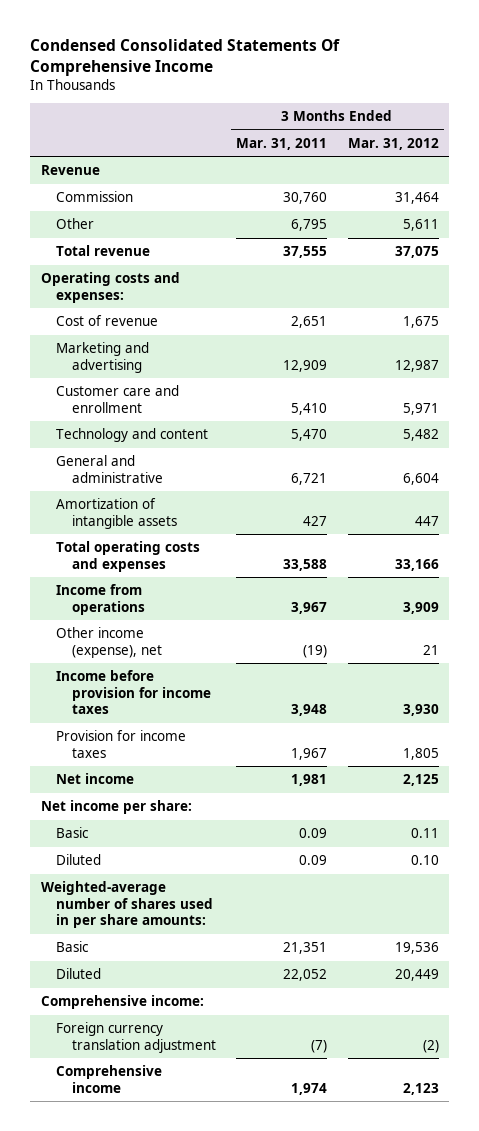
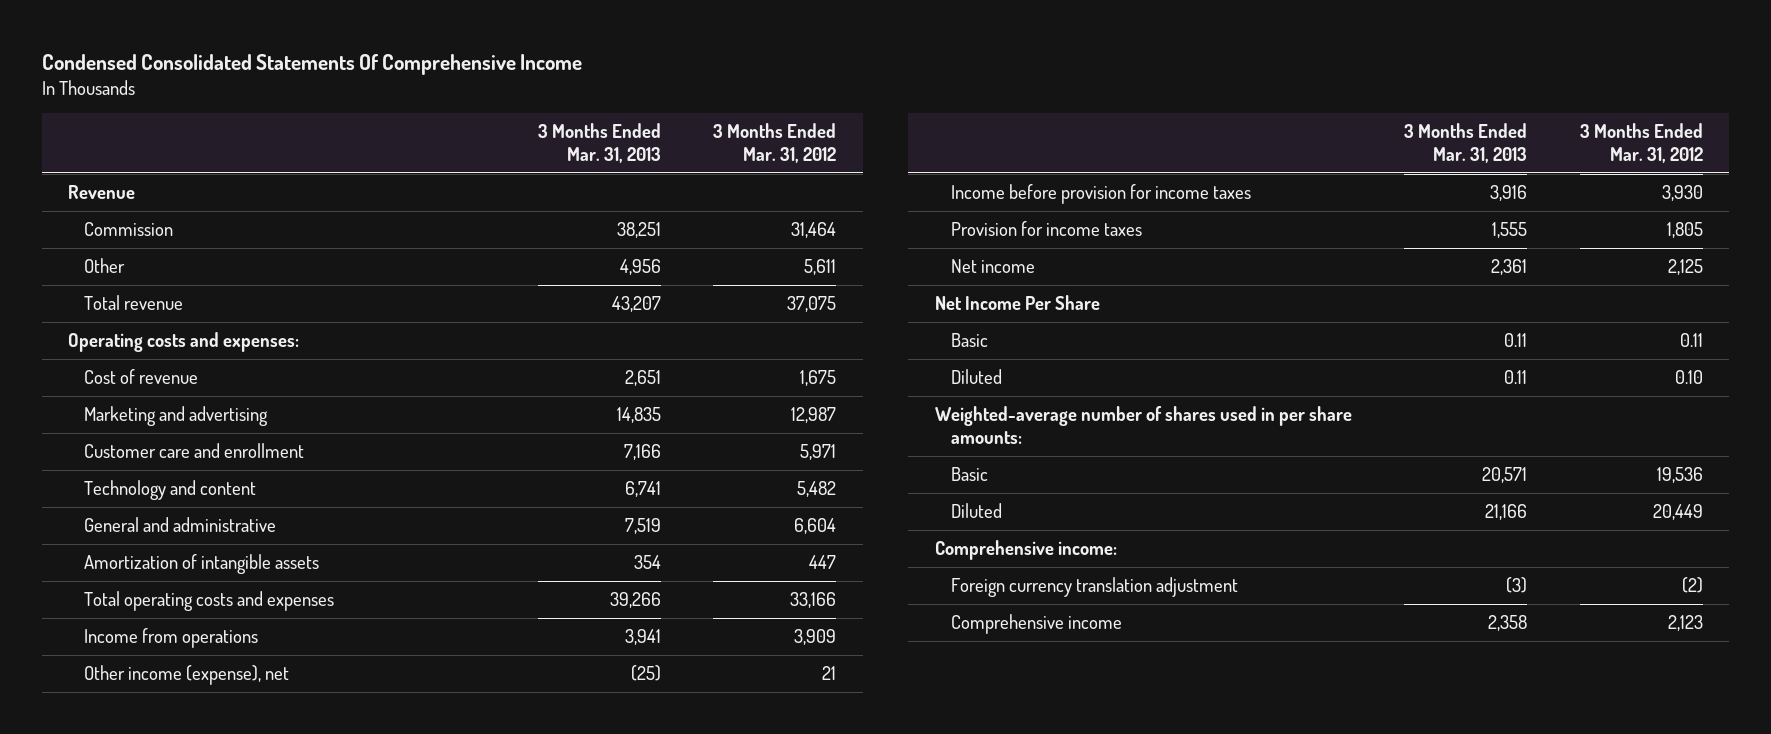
[236,137,328,150] Mar. 31, 2011 -> none
none -> [537,123,661,164] 3 Months Ended Mar. 31, 2013
[40,800,192,815] Net income per share: -> [934,295,1100,311] Net Income Per Share

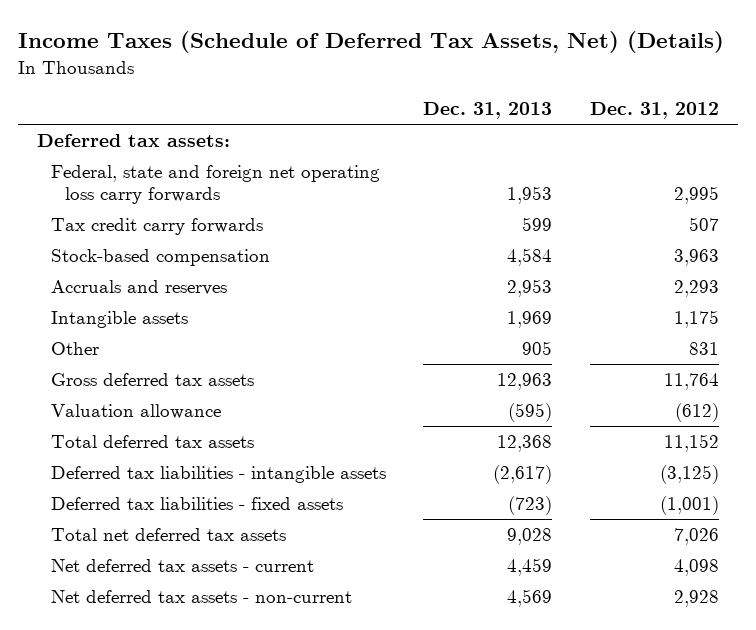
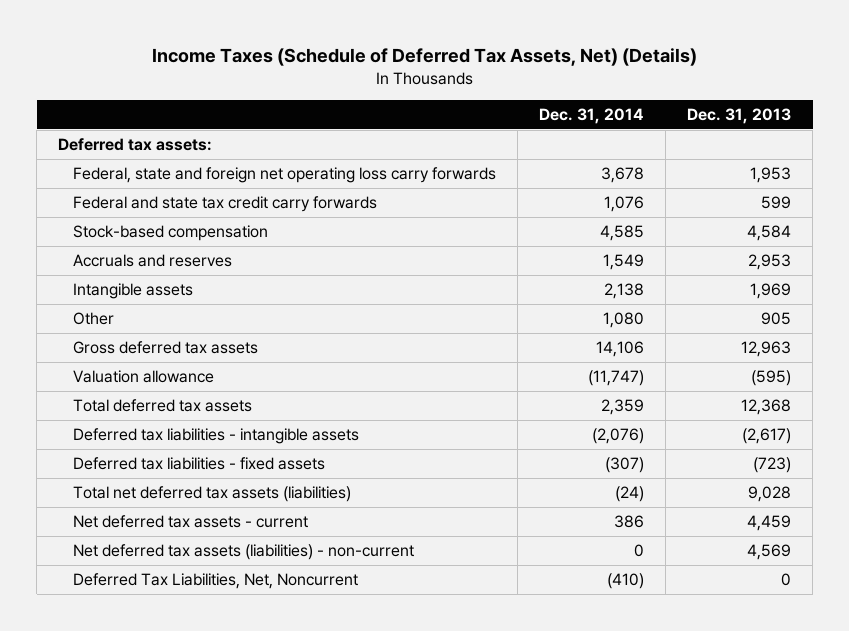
[590,101,720,119] Dec. 31, 2012 -> none
none -> [539,108,645,125] Dec. 31, 2014
[50,218,263,236] Tax credit carry forwards -> [73,196,378,213] Federal and state tax credit carry forwards
[50,528,286,542] Total net deferred tax assets -> [73,486,352,503] Total net deferred tax assets (liabilities)
[50,590,352,604] Net deferred tax assets - non-current -> [73,544,415,561] Net deferred tax assets (liabilities) - non-current
none -> [73,573,359,590] Deferred Tax Liabilities, Net, Noncurrent

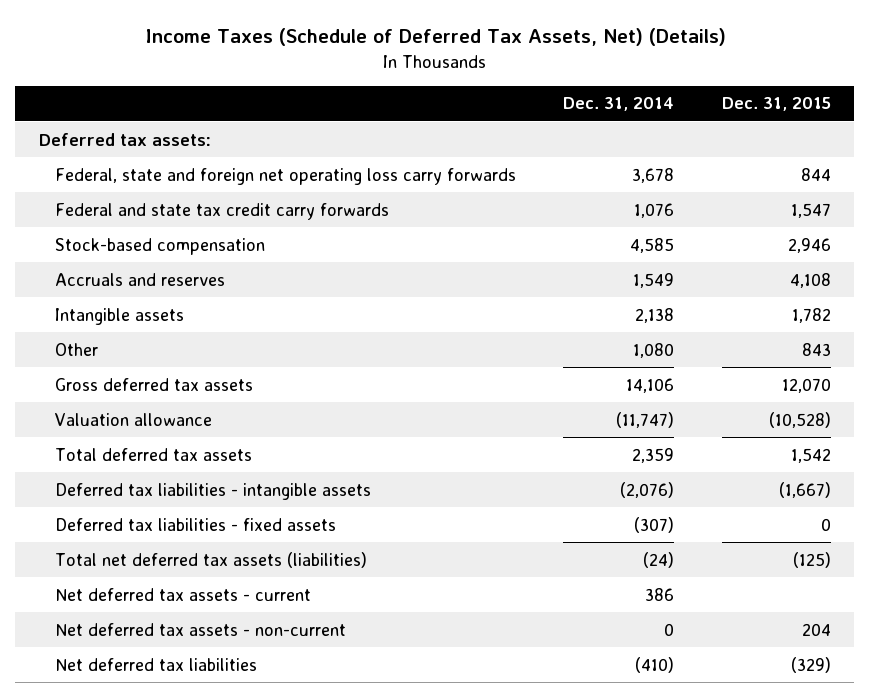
[687,108,792,125] Dec. 31, 2013 -> none
none -> [721,97,831,112] Dec. 31, 2015
[73,544,415,561] Net deferred tax assets (liabilities) - non-current -> [55,622,347,636] Net deferred tax assets - non-current
[73,573,359,590] Deferred Tax Liabilities, Net, Noncurrent -> [55,657,258,671] Net deferred tax liabilities

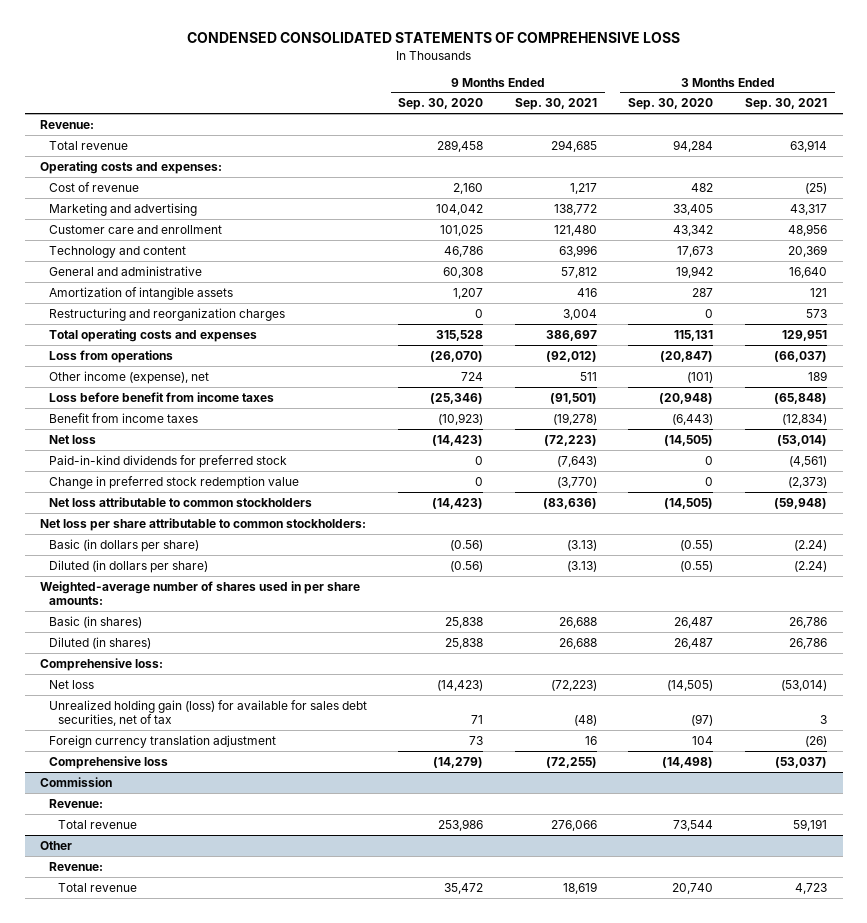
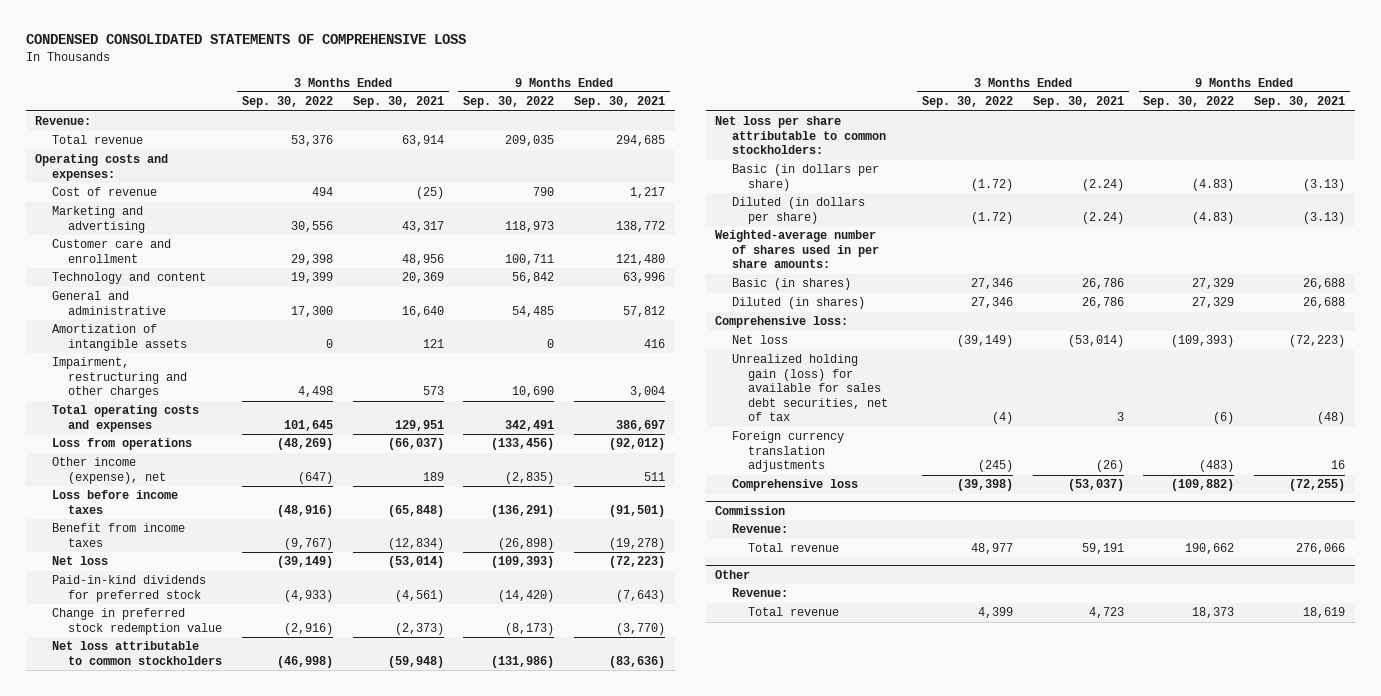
[398,98,484,111] Sep. 30, 2020 -> none
[628,98,714,111] Sep. 30, 2020 -> none
none -> [241,96,333,109] Sep. 30, 2022
none -> [463,96,555,109] Sep. 30, 2022
[49,307,286,321] Restructuring and reorganization charges -> [51,357,188,399] Impairment, restructuring and other charges
[49,391,275,402] Loss before benefit from income taxes -> [51,490,178,514] Loss before income taxes
[49,734,277,748] Foreign currency translation adjustment -> [731,431,844,473] Foreign currency translation adjustments

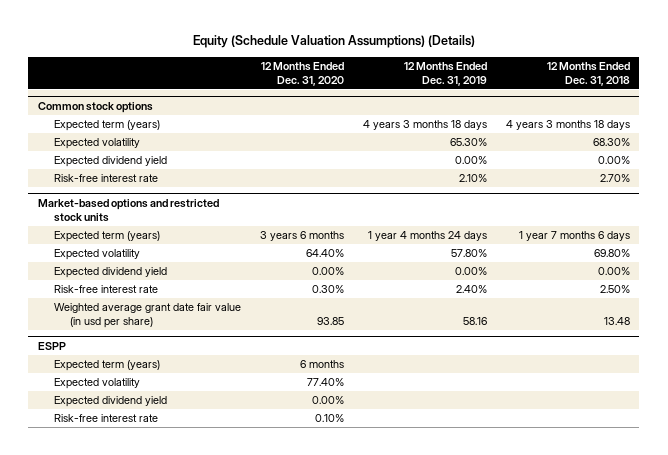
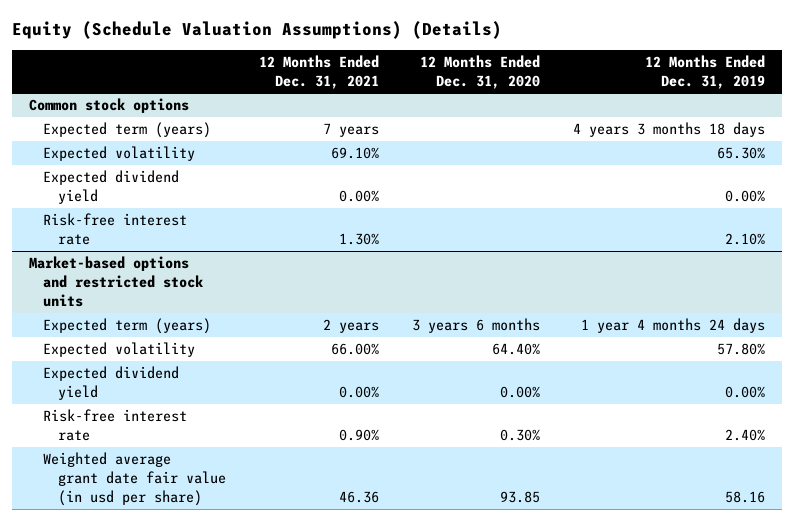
[546,61,630,86] 12 Months Ended Dec. 31, 2018 -> none
none -> [258,54,379,89] 12 Months Ended Dec. 31, 2021
[37,342,66,351] ESPP -> none
[53,360,160,372] Expected term (years) -> none
[53,378,140,390] Expected volatility -> none
[53,396,167,408] Expected dividend yield -> none
[53,414,158,423] Risk-free interest rate -> none

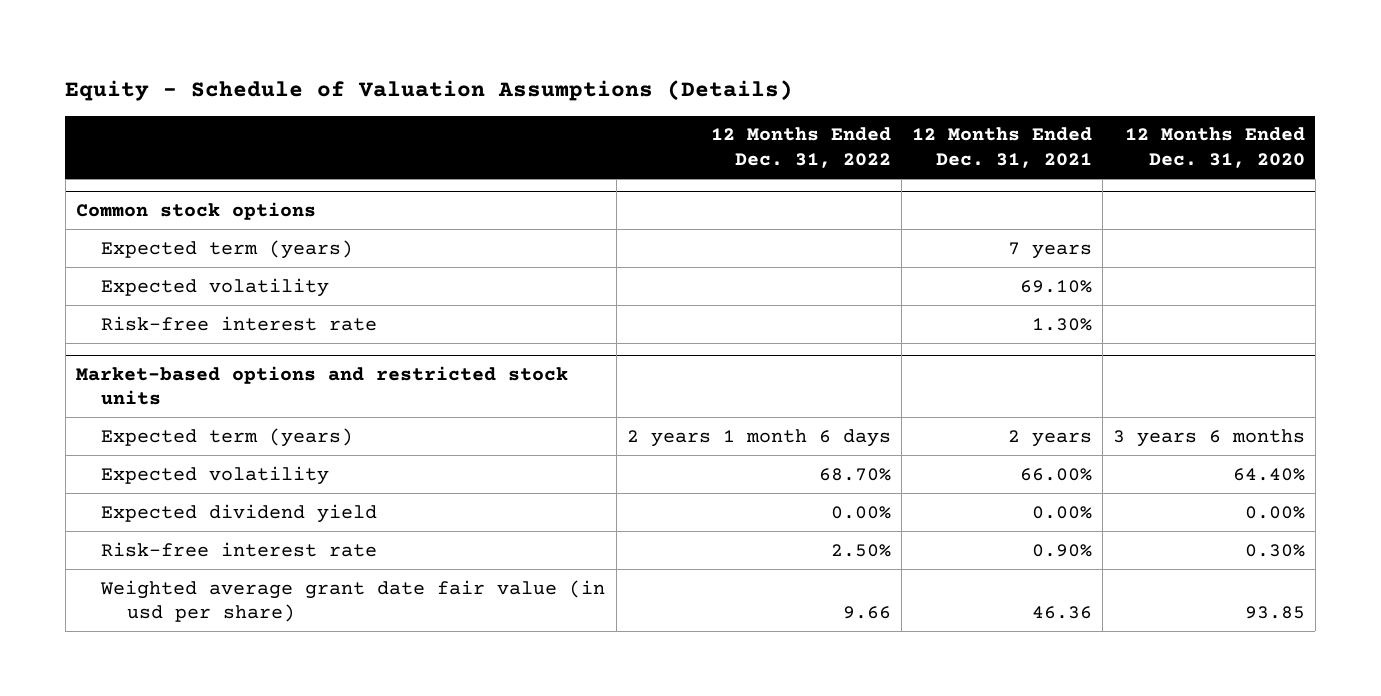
[12,20,503,39] Equity (Schedule Valuation Assumptions) (Details) -> [65,80,794,102] Equity - Schedule of Valuation Assumptions (Details)
[645,54,766,89] 12 Months Ended Dec. 31, 2019 -> none
none -> [710,127,891,169] 12 Months Ended Dec. 31, 2022
[43,170,180,205] Expected dividend yield -> none

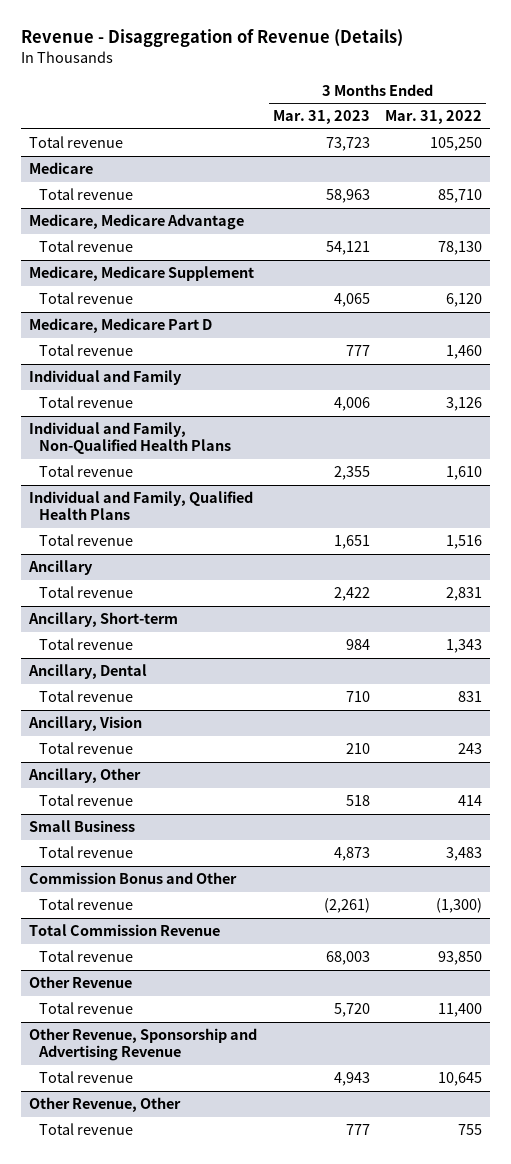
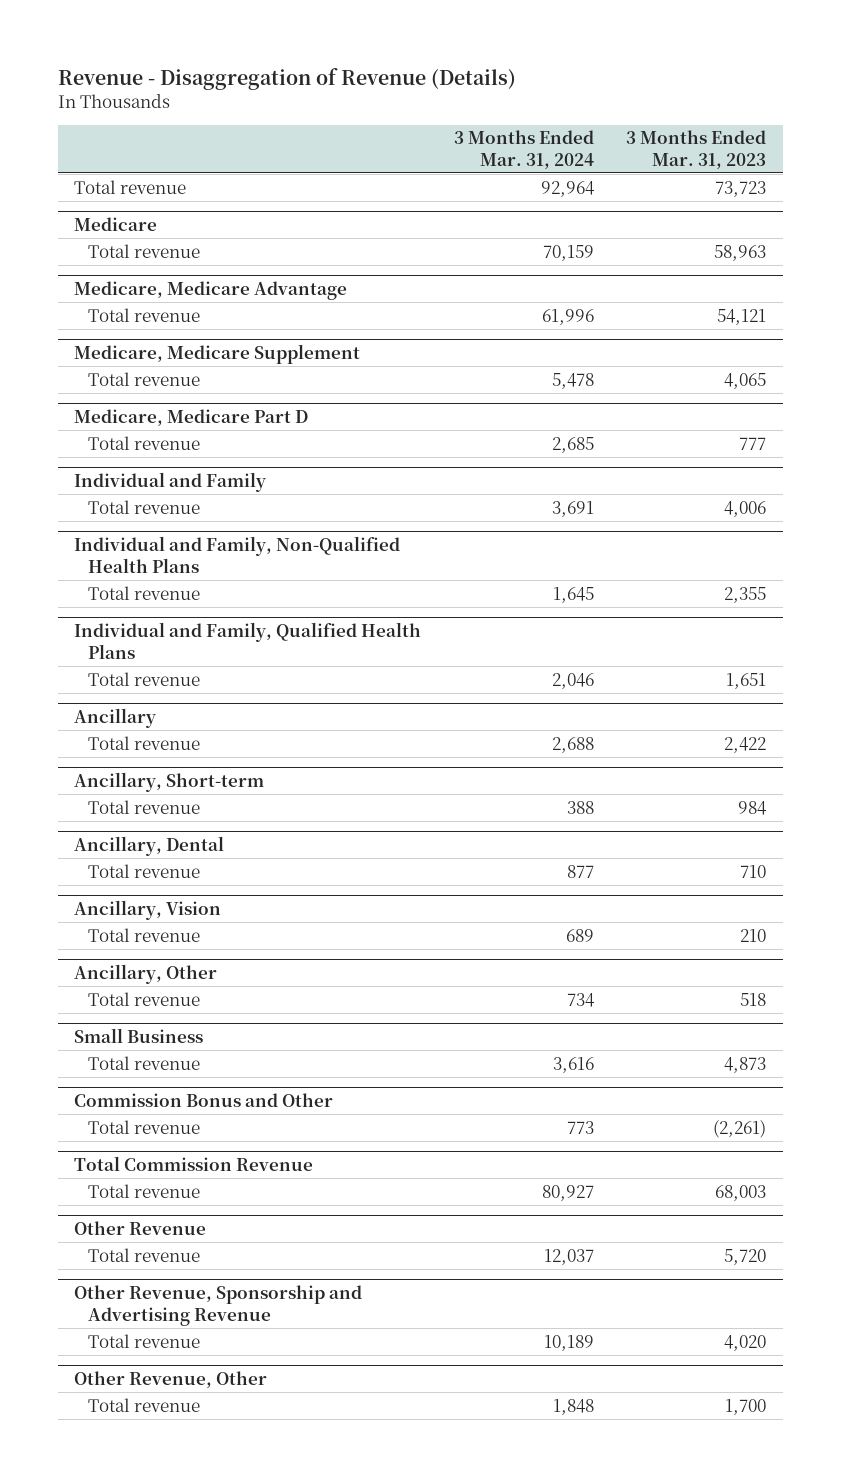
[385,110,483,125] Mar. 31, 2022 -> none
none -> [453,130,594,169] 3 Months Ended Mar. 31, 2024
[333,1072,370,1087] 4,943 -> [724,1334,767,1351] 4,020
[345,1124,370,1136] 777 -> [725,1398,767,1415] 1,700

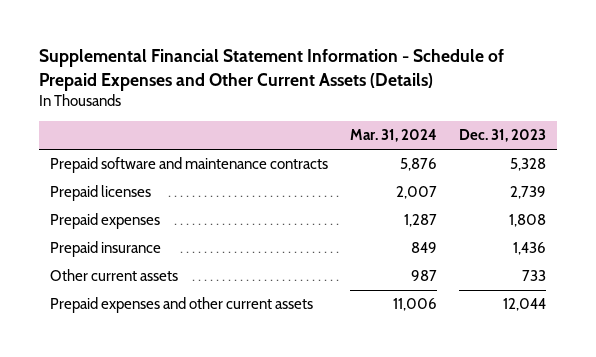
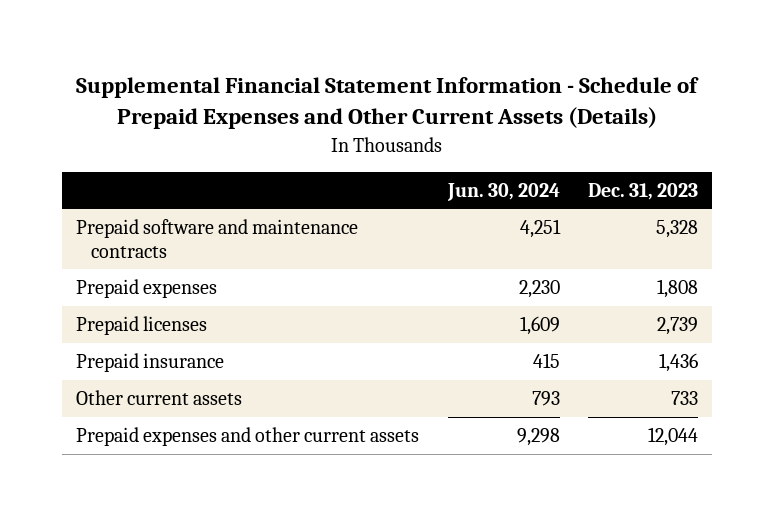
[350,129,438,143] Mar. 31, 2024 -> none
none -> [446,182,560,201] Jun. 30, 2024
[50,185,152,202] Prepaid licenses -> [76,316,208,336] Prepaid licenses

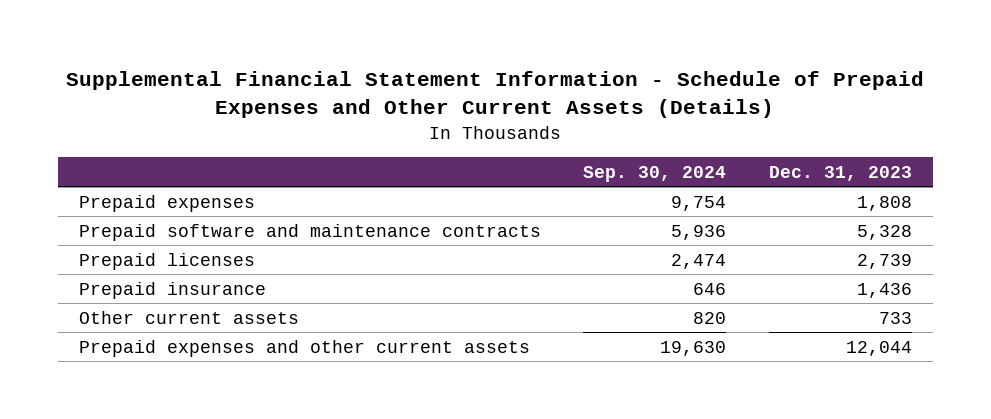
[446,182,560,201] Jun. 30, 2024 -> none
none -> [583,165,727,182] Sep. 30, 2024
[76,219,359,258] Prepaid software and maintenance contracts -> [79,223,542,241] Prepaid software and maintenance contracts

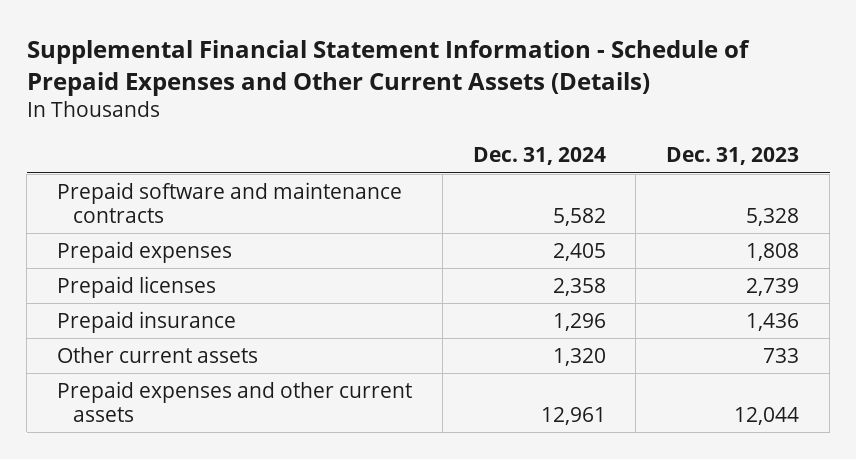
[583,165,727,182] Sep. 30, 2024 -> none
none -> [472,147,606,166] Dec. 31, 2024
[79,194,256,212] Prepaid expenses -> [57,240,233,263] Prepaid expenses

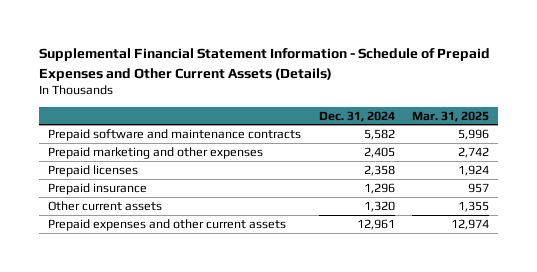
[666,147,800,166] Dec. 31, 2023 -> none
none -> [412,110,490,122] Mar. 31, 2025
[57,240,233,263] Prepaid expenses -> [47,146,263,159] Prepaid marketing and other expenses

